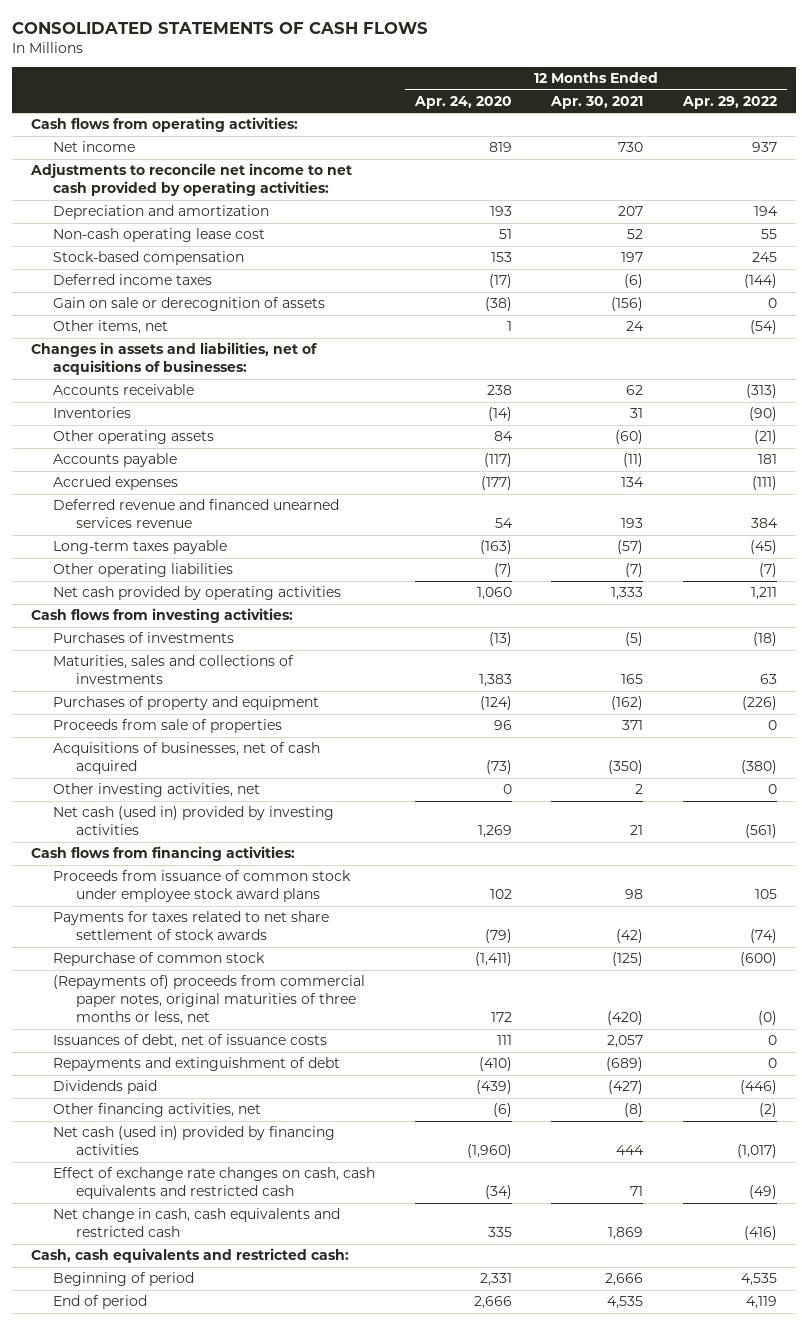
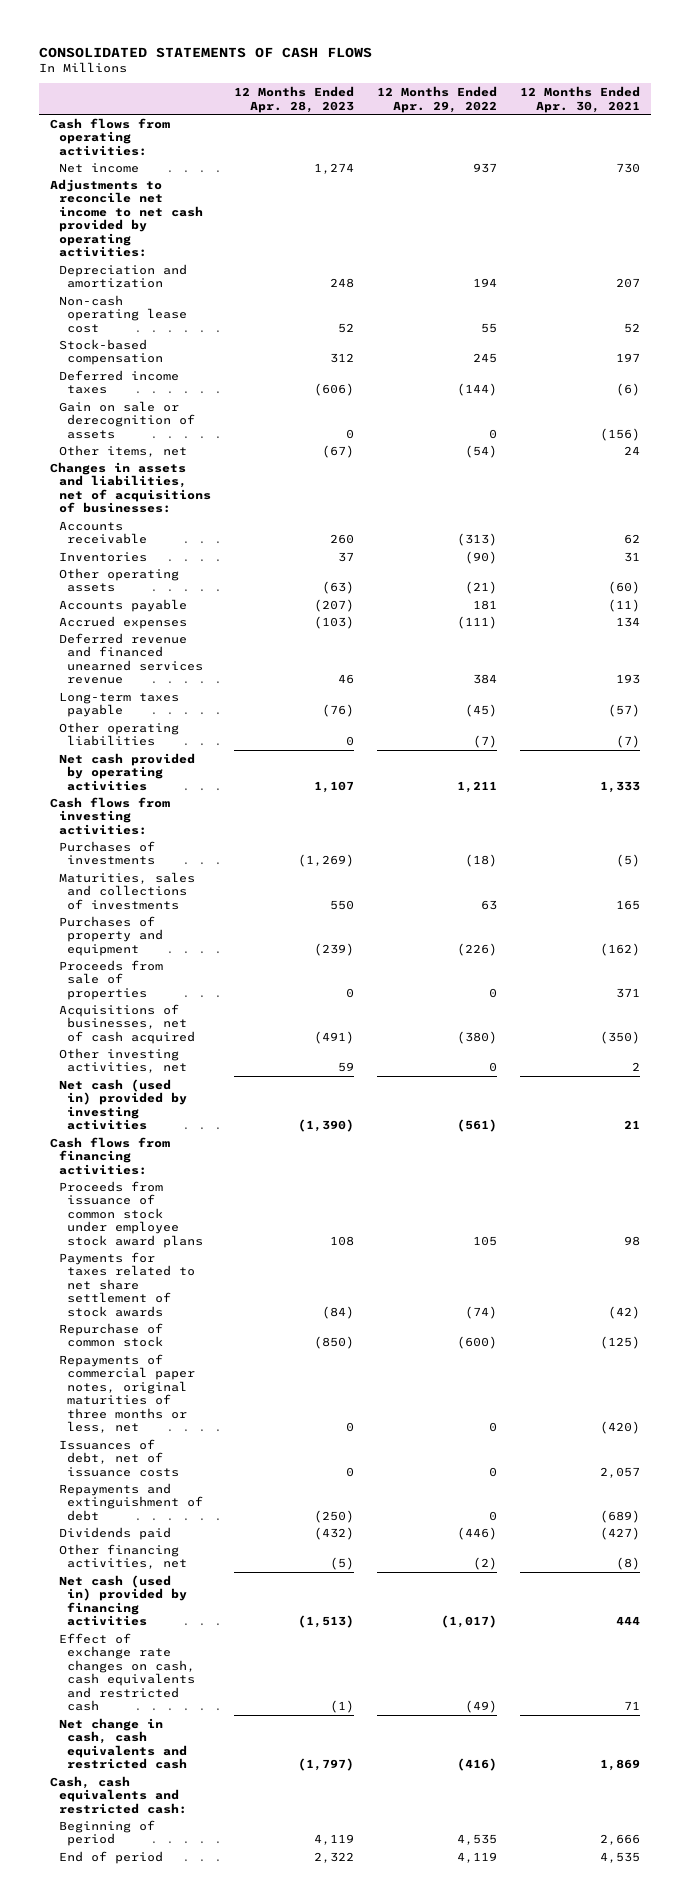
[413,96,512,110] Apr. 24, 2020 -> none
none -> [233,85,354,113] 12 Months Ended Apr. 28, 2023
[53,975,366,1026] (Repayments of) proceeds from commercial paper notes, original maturities of three months or less, net -> [58,1353,196,1434] Repayments of commercial paper notes, original maturities of three months or less, net
[757,1011,777,1026] (0) -> [488,1422,497,1433] 0

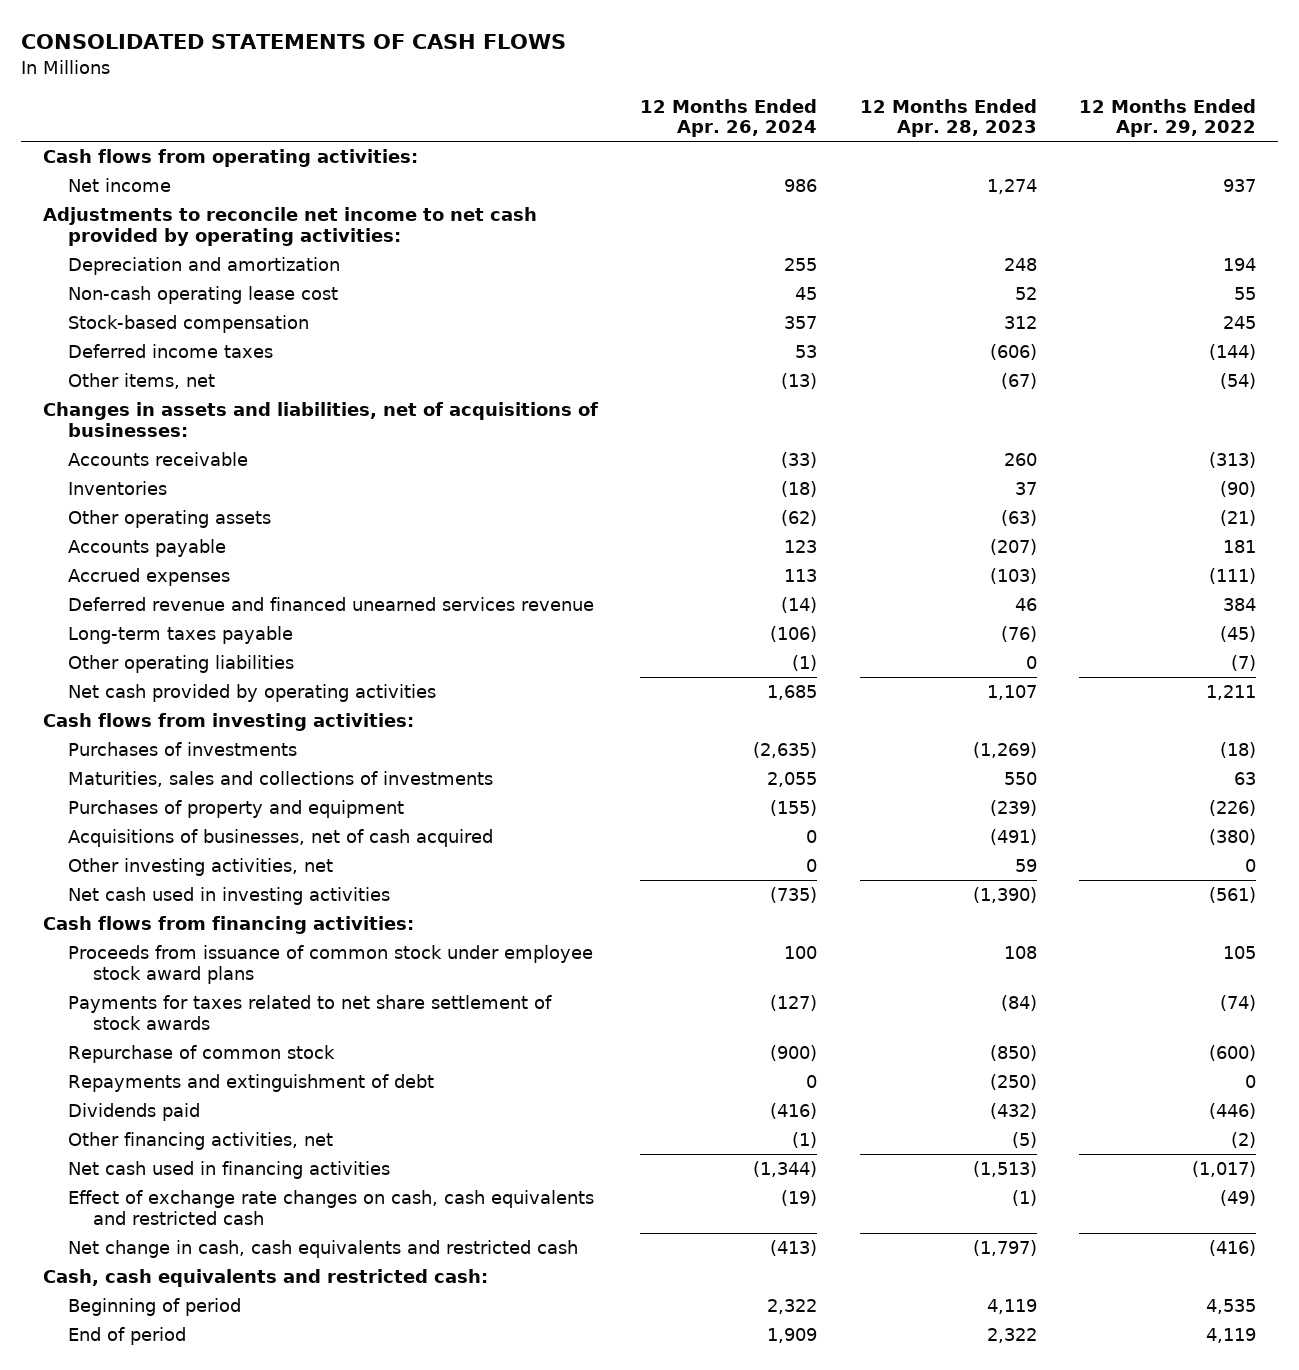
[519,85,640,113] 12 Months Ended Apr. 30, 2021 -> none
none -> [640,98,818,138] 12 Months Ended Apr. 26, 2024
[58,400,196,439] Gain on sale or derecognition of assets -> none
[58,959,163,1000] Proceeds from sale of properties -> none
[58,1078,188,1131] Net cash (used in) provided by investing activities -> [67,887,390,906] Net cash used in investing activities
[58,1353,196,1434] Repayments of commercial paper notes, original maturities of three months or less, net -> none
[58,1438,180,1477] Issuances of debt, net of issuance costs -> none
[58,1574,188,1627] Net cash (used in) provided by financing activities -> [67,1161,390,1180] Net cash used in financing activities

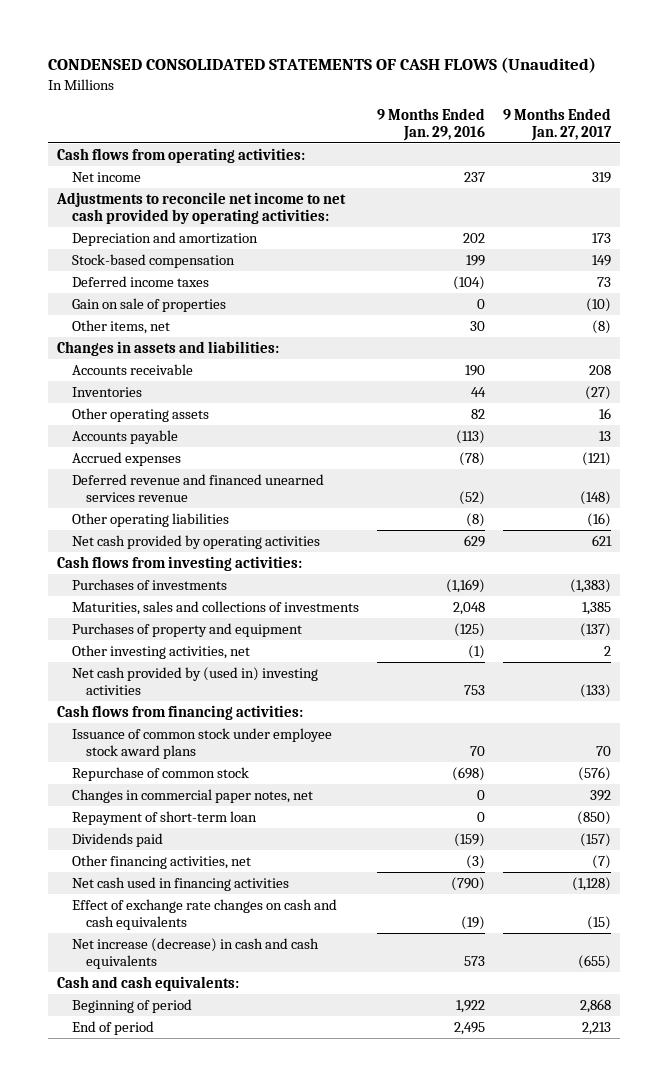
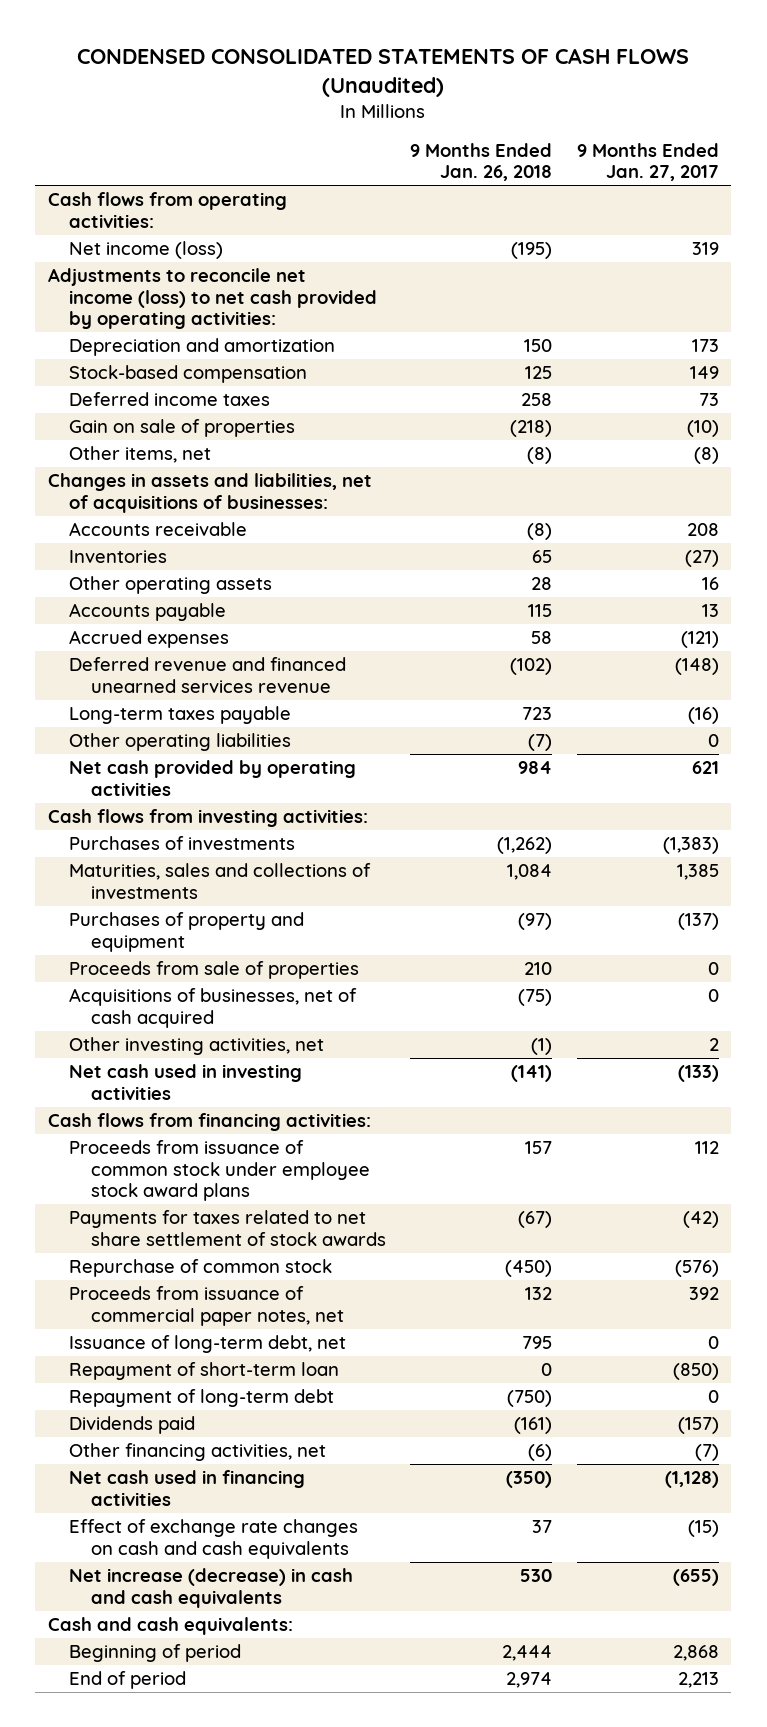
[376,107,485,141] 9 Months Ended Jan. 29, 2016 -> none
none -> [410,142,553,182] 9 Months Ended Jan. 26, 2018
[71,171,141,182] Net income -> [69,241,224,260] Net income (loss)
[56,191,347,224] Adjustments to reconcile net income to net cash provided by operating activities: -> [47,268,378,330] Adjustments to reconcile net income (loss) to net cash provided by operating activities:
[57,340,280,356] Changes in assets and liabilities: -> [47,473,372,513] Changes in assets and liabilities, net of acquisitions of businesses:
none -> [69,706,292,725] Long-term taxes payable
[587,512,612,527] (16) -> [708,734,720,748] 0
none -> [69,961,360,980] Proceeds from sale of properties
none -> [69,988,358,1028] Acquisitions of businesses, net of cash acquired
[71,666,318,695] Net cash provided by (used in) investing activities -> [69,1064,303,1100] Net cash used in investing activities
[71,727,332,759] Issuance of common stock under employee stock award plans -> [69,1140,370,1202] Proceeds from issuance of common stock under employee stock award plans
[596,745,612,756] 70 -> [695,1141,720,1155] 112
none -> [69,1210,386,1246] Payments for taxes related to net share settlement of stock awards
[71,788,313,803] Changes in commercial paper notes, net -> [69,1286,344,1326] Proceeds from issuance of commercial paper notes, net
none -> [69,1335,347,1354] Issuance of long-term debt, net
none -> [69,1389,335,1408] Repayment of long-term debt

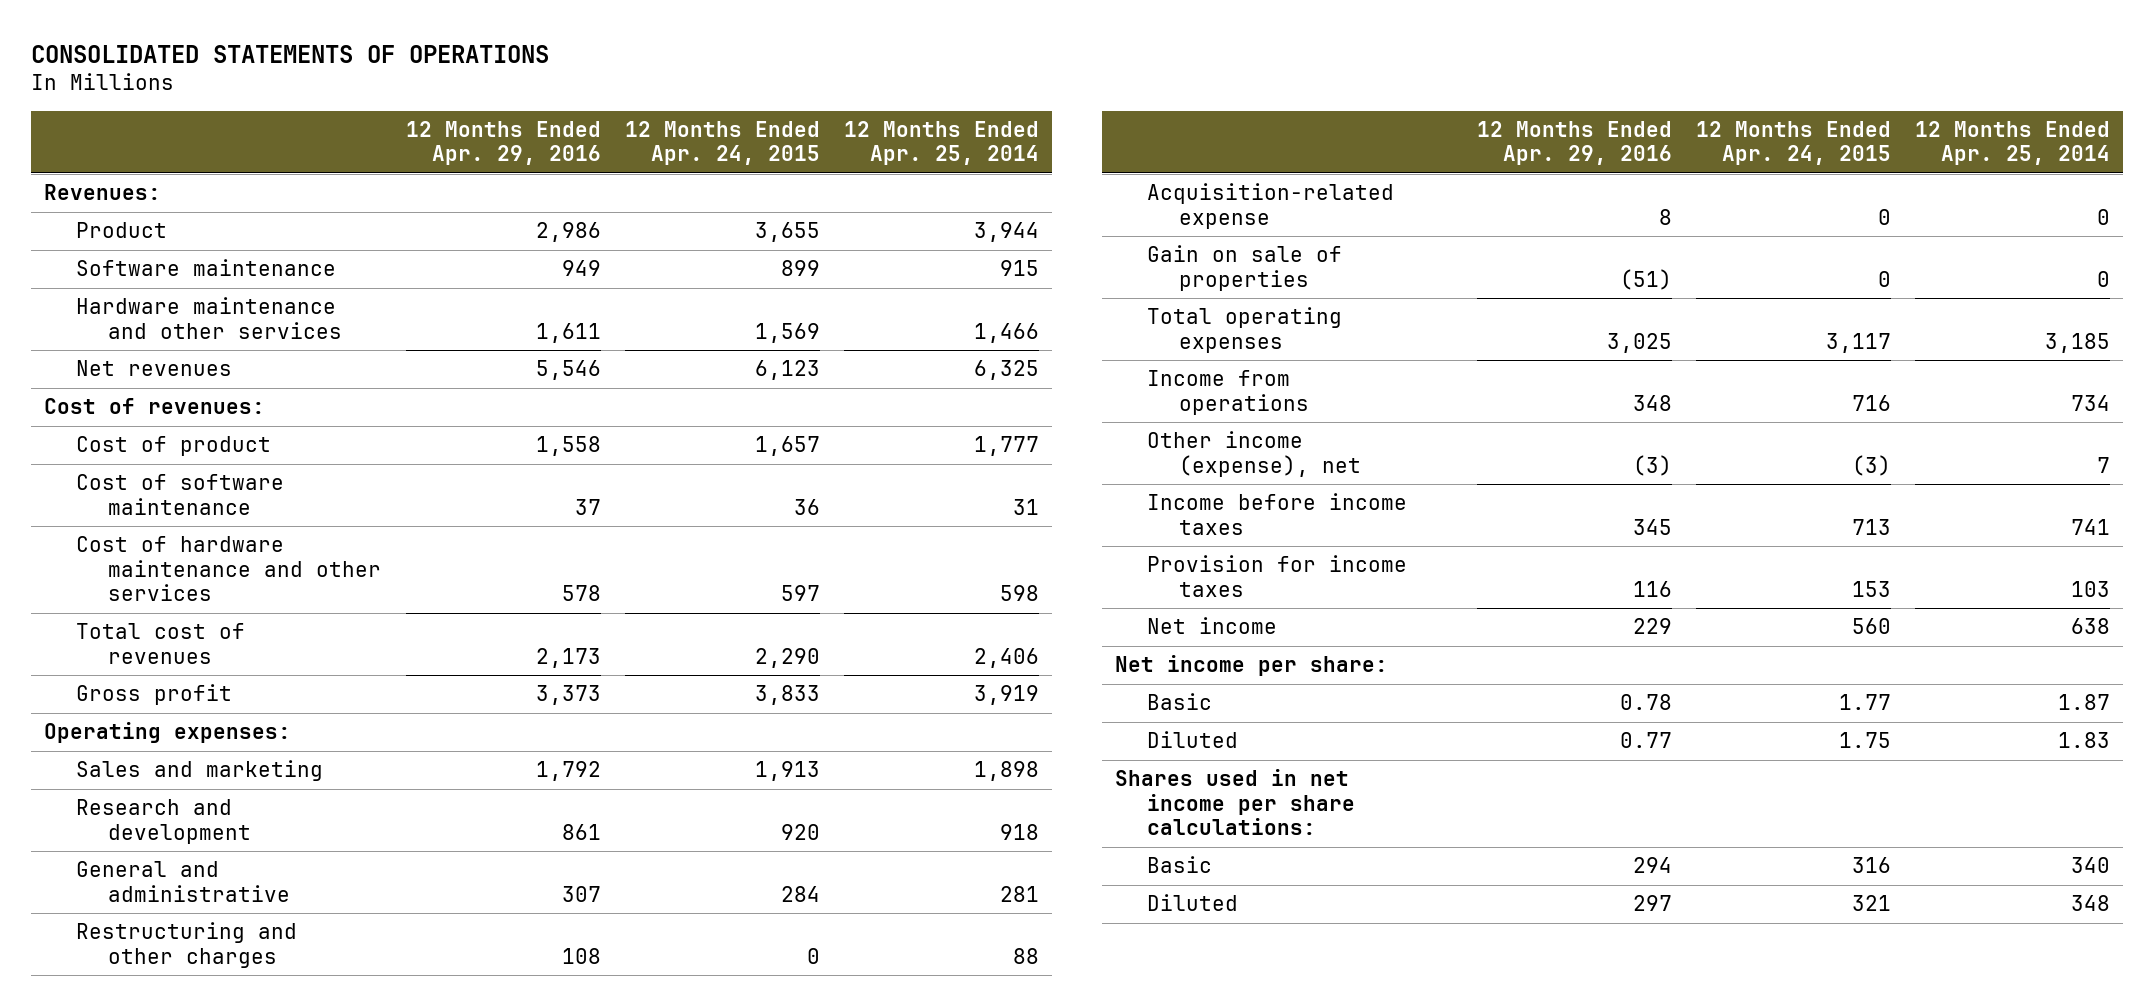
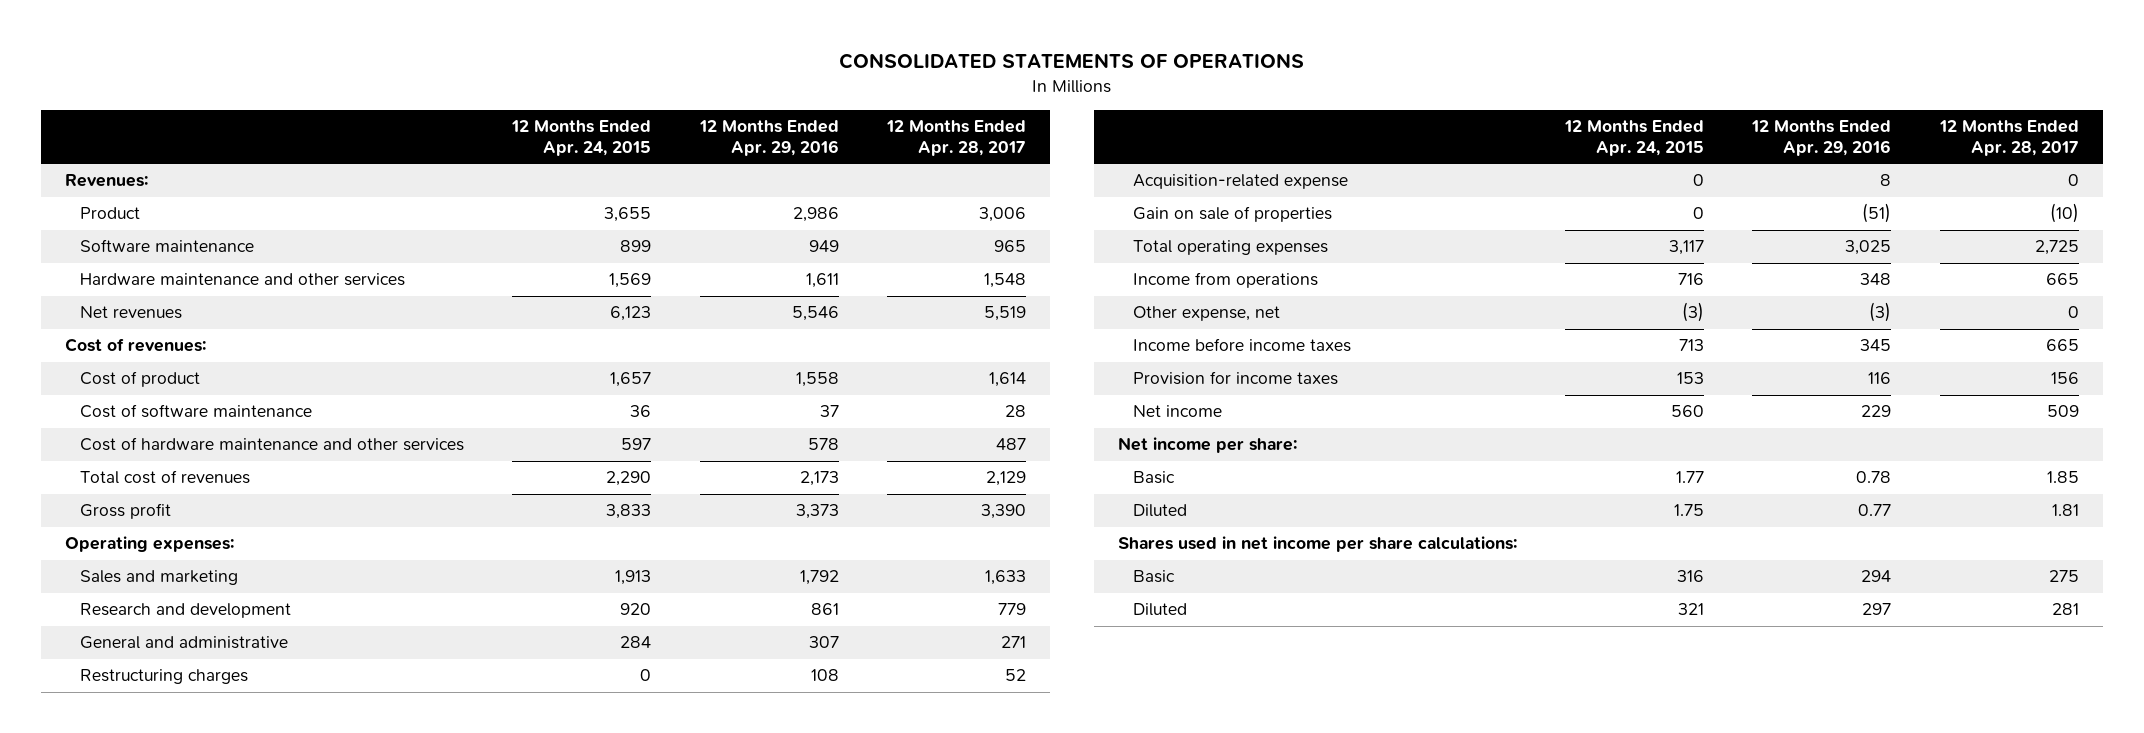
[844,120,1040,166] 12 Months Ended Apr. 25, 2014 -> none
none -> [885,120,1026,156] 12 Months Ended Apr. 28, 2017
[75,922,297,968] Restructuring and other charges -> [79,669,248,685] Restructuring charges
[1146,431,1362,477] Other income (expense), net -> [1132,306,1280,322] Other expense, net

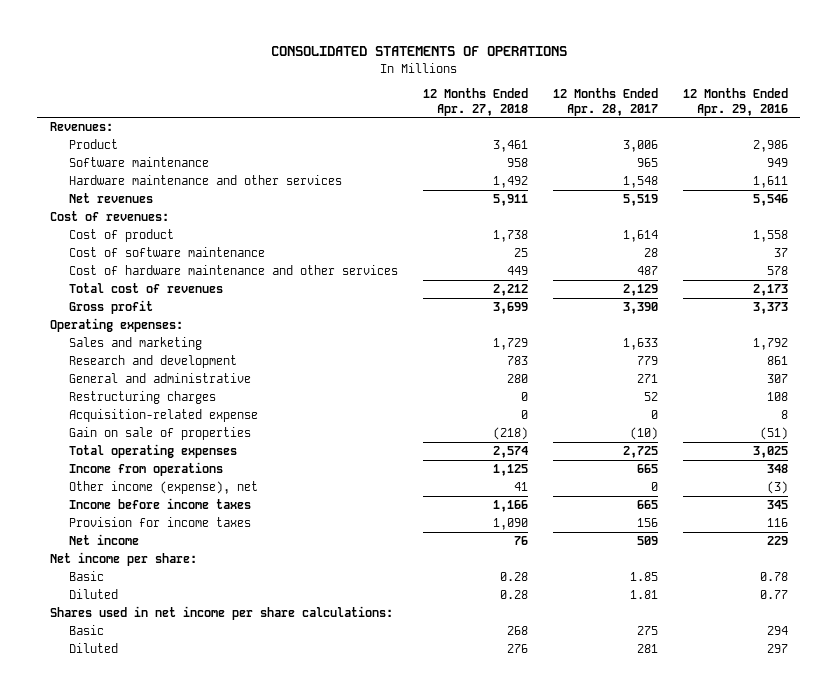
[511,120,652,156] 12 Months Ended Apr. 24, 2015 -> none
none -> [422,88,528,116] 12 Months Ended Apr. 27, 2018
[1132,306,1280,322] Other expense, net -> [68,481,258,495] Other income (expense), net

